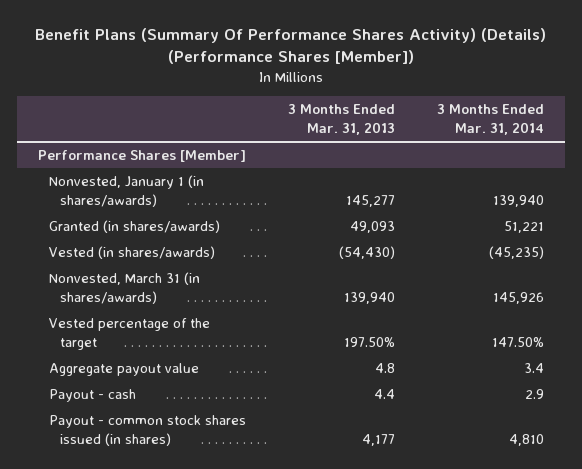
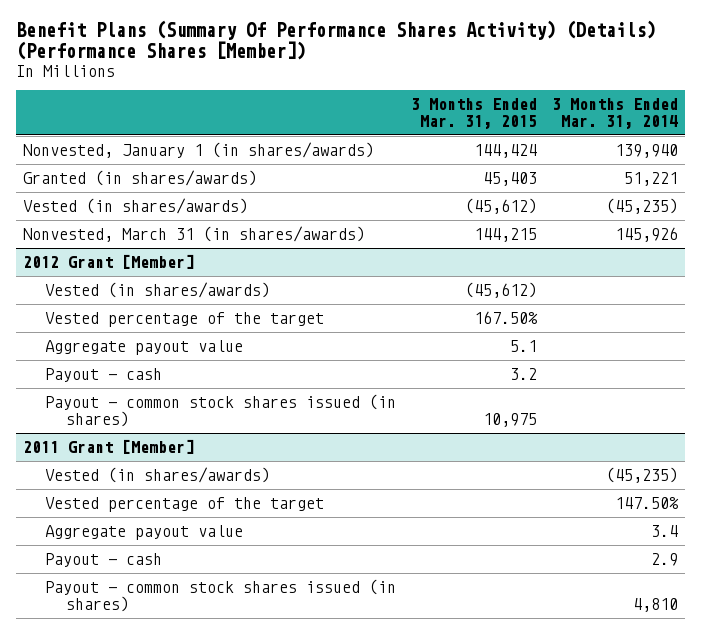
[288,104,396,135] 3 Months Ended Mar. 31, 2013 -> none
none -> [410,98,537,130] 3 Months Ended Mar. 31, 2015
[38,149,247,162] Performance Shares [Member] -> none
none -> [23,254,195,270] 2012 Grant [Member]
none -> [44,282,270,299] Vested (in shares/awards)
none -> [44,312,324,328] Vested percentage of the target
none -> [44,340,243,356] Aggregate payout value
none -> [44,368,162,383] Payout - cash
none -> [44,394,396,428] Payout - common stock shares issued (in shares)
none -> [23,439,195,455] 2011 Grant [Member]
none -> [44,467,270,484] Vested (in shares/awards)

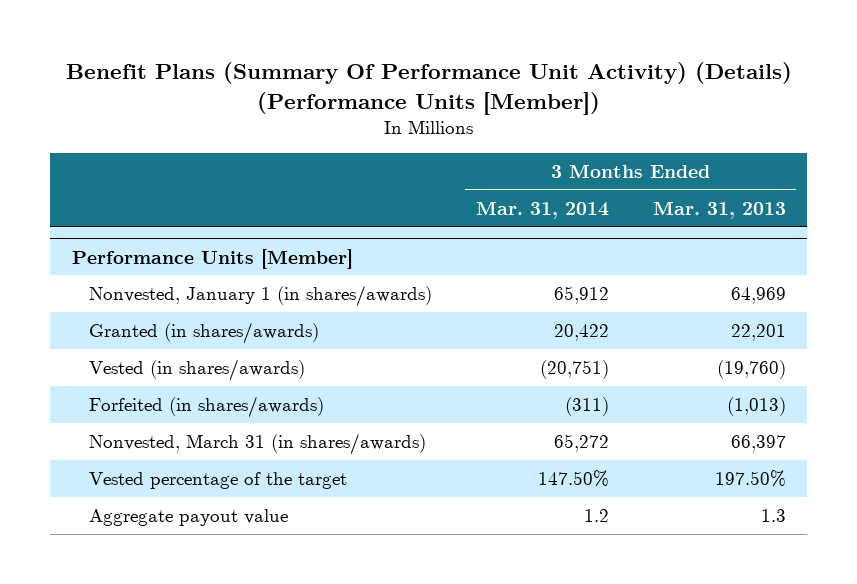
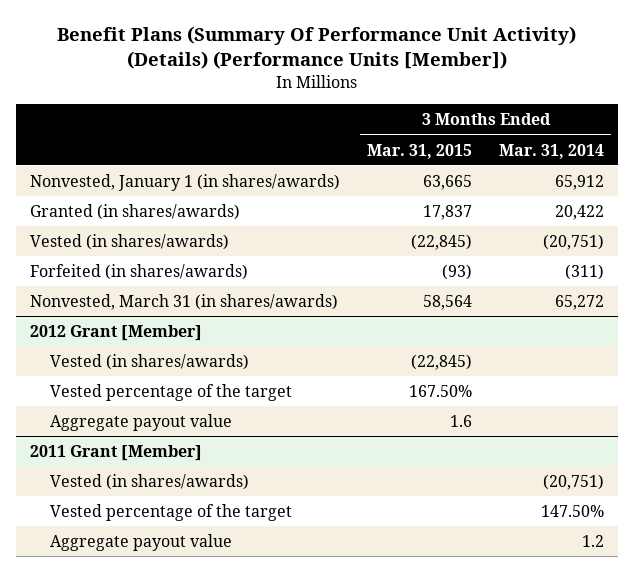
[652,200,786,219] Mar. 31, 2013 -> none
none -> [366,143,472,159] Mar. 31, 2015
[71,248,353,269] Performance Units [Member] -> none
none -> [29,324,202,341] 2012 Grant [Member]
none -> [50,353,250,370] Vested (in shares/awards)
none -> [50,383,293,401] Vested percentage of the target
none -> [50,413,233,431] Aggregate payout value
none -> [29,444,202,461] 2011 Grant [Member]
none -> [50,473,250,490] Vested (in shares/awards)

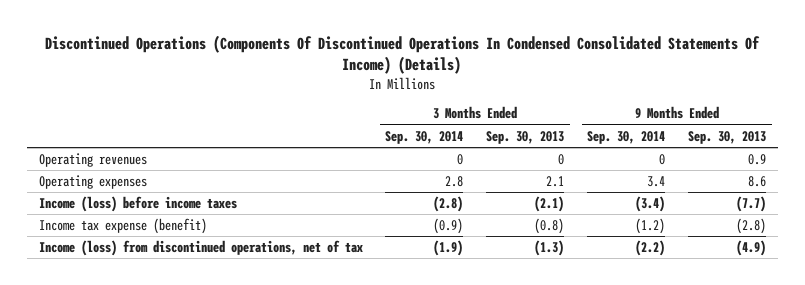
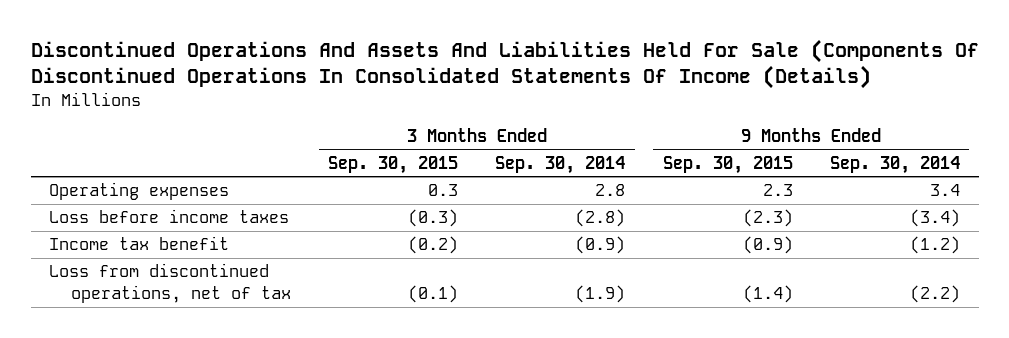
[45,34,761,75] Discontinued Operations (Components Of Discontinued Operations In Condensed Consolidated Statements Of Income) (Details) -> [30,38,979,89] Discontinued Operations And Assets And Liabilities Held For Sale (Components Of Discontinued Operations In Consolidated Statements Of Income (Details)
[486,130,565,144] Sep. 30, 2013 -> none
[688,130,767,144] Sep. 30, 2013 -> none
none -> [328,155,459,174] Sep. 30, 2015
none -> [662,155,793,174] Sep. 30, 2015
[38,152,147,167] Operating revenues -> none
[38,195,237,212] Income (loss) before income taxes -> [49,209,290,224] Loss before income taxes
[38,217,207,234] Income tax expense (benefit) -> [49,236,230,251] Income tax benefit
[38,239,363,256] Income (loss) from discontinued operations, net of tax -> [49,263,291,304] Loss from discontinued operations, net of tax

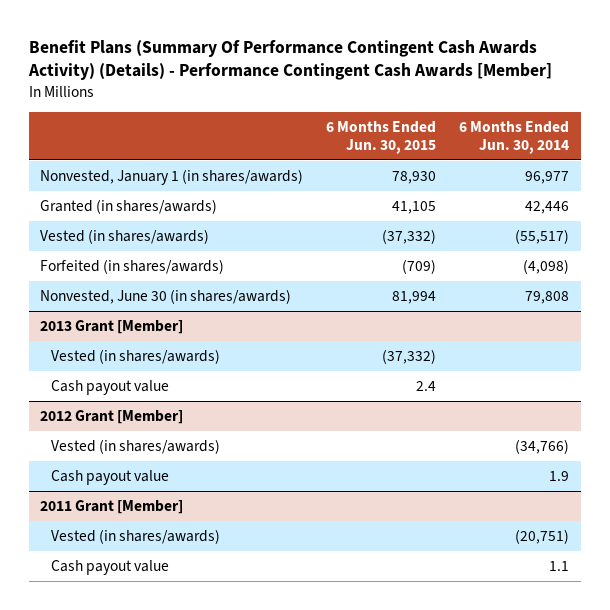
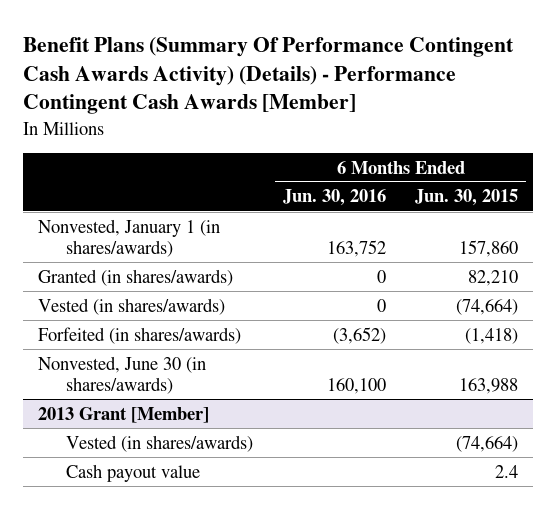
[459,121,570,155] 6 Months Ended Jun. 30, 2014 -> none
none -> [282,189,386,207] Jun. 30, 2016
[392,170,437,184] 78,930 -> [459,240,519,258] 157,860
[392,200,437,214] 41,105 -> [468,269,519,286] 82,210
[382,228,437,244] (37,332) -> [456,298,519,315] (74,664)
[402,258,437,274] (709) -> [465,327,519,344] (1,418)
[392,290,437,304] 81,994 -> [459,378,519,395] 163,988
[382,348,437,364] (37,332) -> [456,435,519,452] (74,664)
[40,409,184,424] 2012 Grant [Member] -> none
[51,438,221,454] Vested (in shares/awards) -> none
[51,469,170,485] Cash payout value -> none
[40,499,184,514] 2011 Grant [Member] -> none
[51,528,221,544] Vested (in shares/awards) -> none
[51,559,170,575] Cash payout value -> none

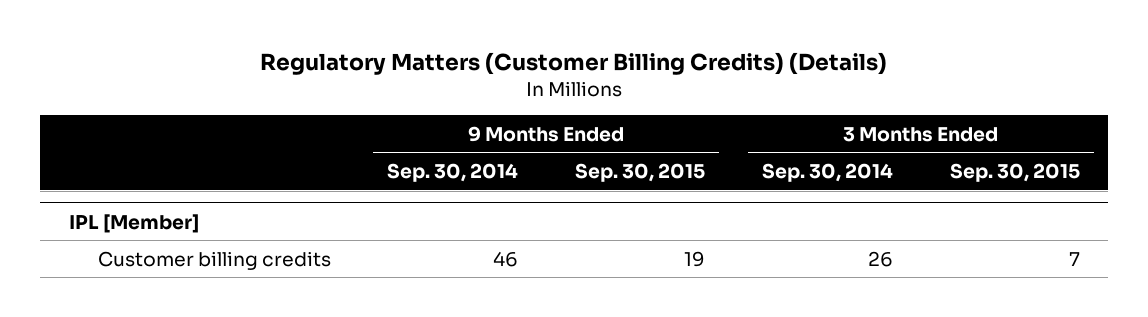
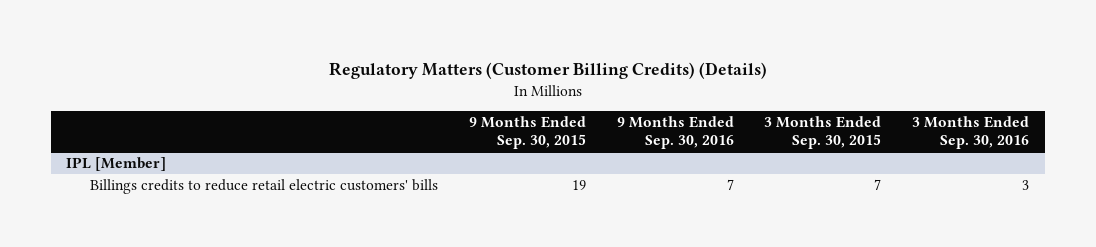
[387,163,519,183] Sep. 30, 2014 -> none
[761,163,893,183] Sep. 30, 2014 -> none
none -> [616,116,734,150] 9 Months Ended Sep. 30, 2016
none -> [912,116,1030,150] 3 Months Ended Sep. 30, 2016
[97,250,331,270] Customer billing credits -> [90,178,439,194] Billings credits to reduce retail electric customers' bills

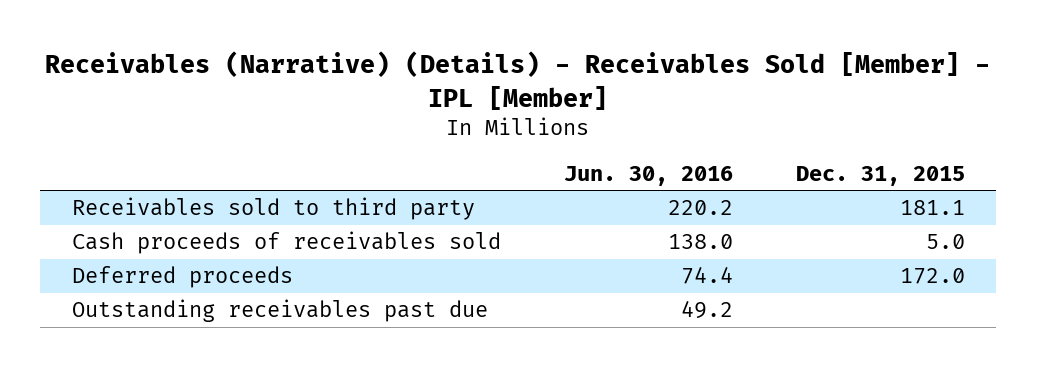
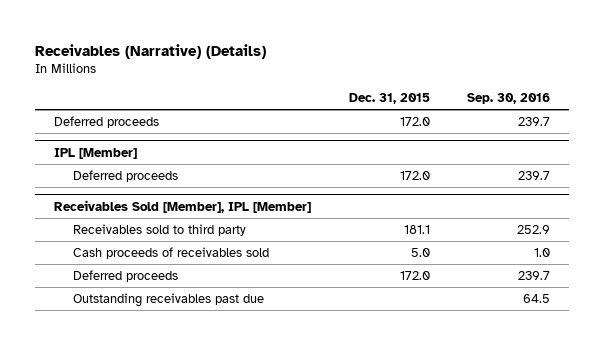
[45,51,991,110] Receivables (Narrative) (Details) - Receivables Sold [Member] - IPL [Member] -> [35,43,267,59] Receivables (Narrative) (Details)
[563,166,733,187] Jun. 30, 2016 -> none
none -> [467,93,551,105] Sep. 30, 2016
none -> [54,116,160,129] Deferred proceeds
none -> [54,147,138,159] IPL [Member]
none -> [72,170,178,183] Deferred proceeds
none -> [54,199,312,213] Receivables Sold [Member], IPL [Member]

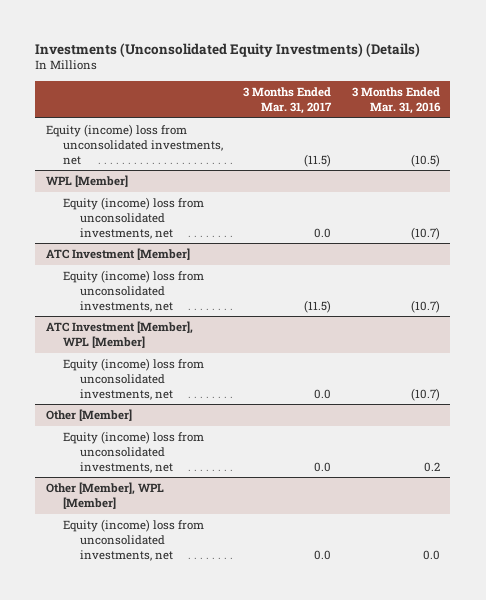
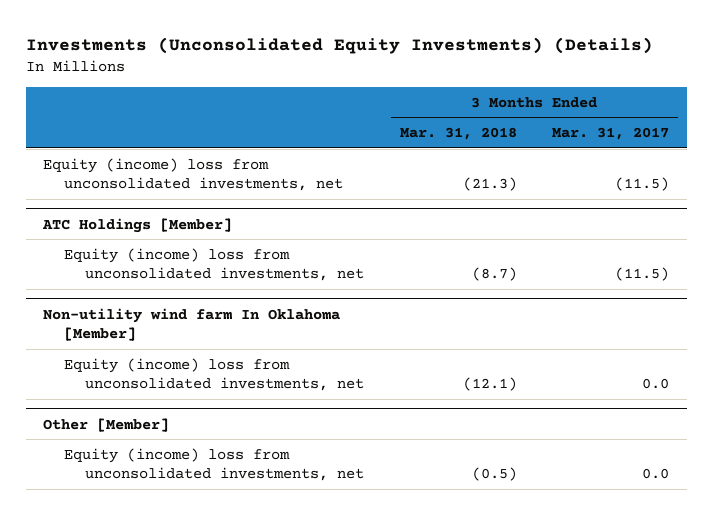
[352,87,442,114] 3 Months Ended Mar. 31, 2016 -> none
none -> [399,127,517,141] Mar. 31, 2018
[45,175,128,188] WPL [Member] -> none
[62,197,204,239] Equity (income) loss from unconsolidated investments, net -> none
[45,248,190,261] ATC Investment [Member] -> [42,217,233,233] ATC Holdings [Member]
[45,321,193,348] ATC Investment [Member], WPL [Member] -> none
none -> [43,307,341,342] Non-utility wind farm In Oklahoma [Member]
[45,482,164,509] Other [Member], WPL [Member] -> none
[62,519,204,561] Equity (income) loss from unconsolidated investments, net -> none

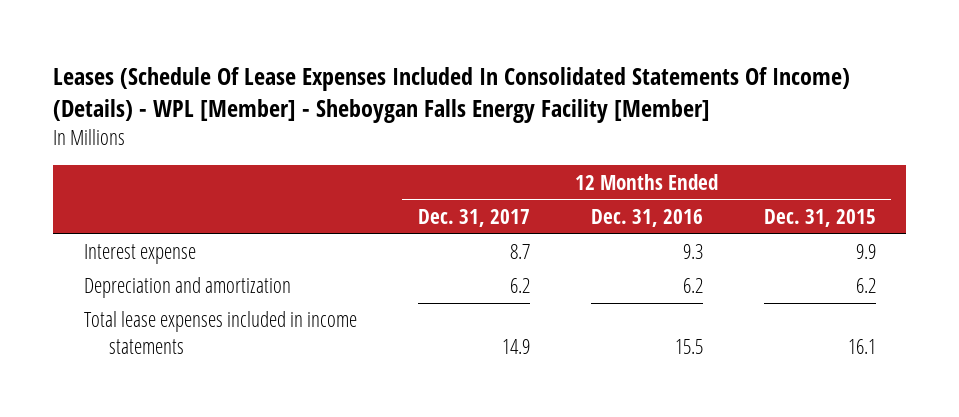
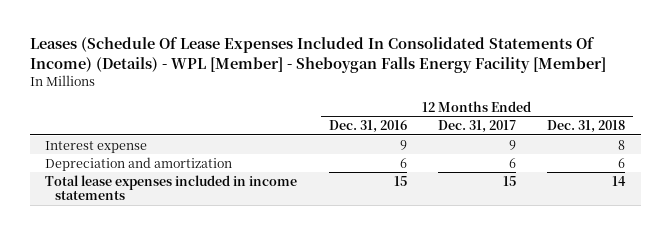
[763,208,876,227] Dec. 31, 2015 -> none
none -> [546,120,625,134] Dec. 31, 2018
[509,244,530,260] 8.7 -> [508,139,516,150] 9
[682,244,703,260] 9.3 -> [399,139,407,150] 9
[509,278,530,294] 6.2 -> [508,157,516,168] 6
[682,278,703,294] 6.2 -> [399,157,407,168] 6
[501,338,530,354] 14.9 -> [502,175,516,186] 15
[674,338,703,354] 15.5 -> [393,175,407,186] 15

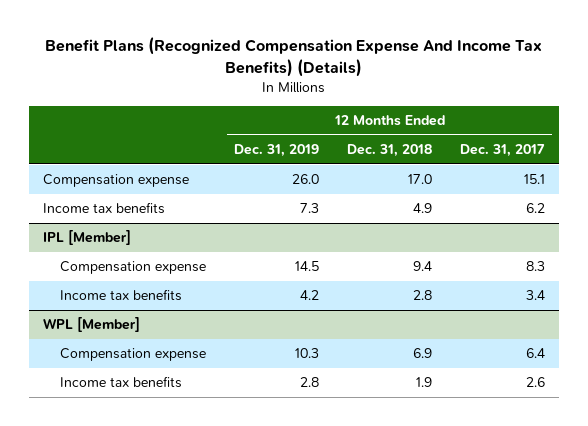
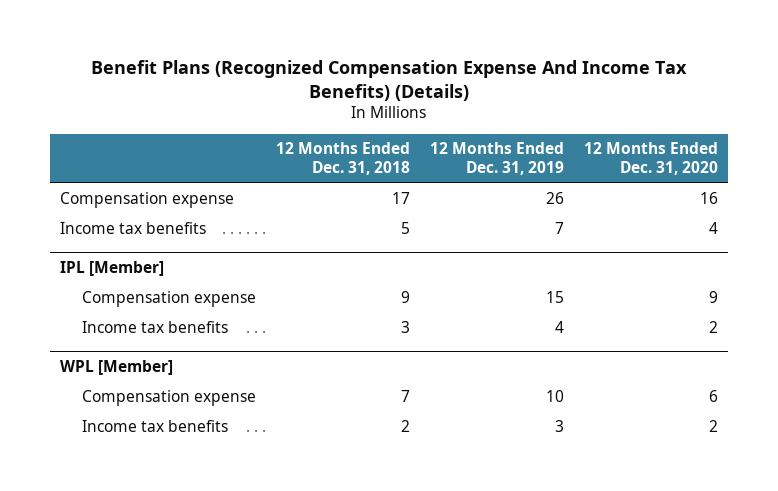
[460,144,546,158] Dec. 31, 2017 -> none
none -> [583,142,718,175] 12 Months Ended Dec. 31, 2020
[292,174,320,185] 26.0 -> [545,191,564,204] 26
[408,174,433,185] 17.0 -> [391,191,410,204] 17
[300,203,320,214] 7.3 -> [554,221,564,234] 7
[413,203,433,214] 4.9 -> [400,221,410,234] 5
[295,261,320,272] 14.5 -> [545,290,564,303] 15
[413,261,433,272] 9.4 -> [400,290,410,303] 9
[300,290,320,301] 4.2 -> [554,320,564,333] 4
[413,290,433,301] 2.8 -> [400,320,410,333] 3
[295,348,320,359] 10.3 -> [545,389,564,402] 10
[413,348,433,359] 6.9 -> [400,389,410,402] 7
[300,377,320,388] 2.8 -> [554,419,564,432] 3
[416,377,433,388] 1.9 -> [400,419,410,432] 2

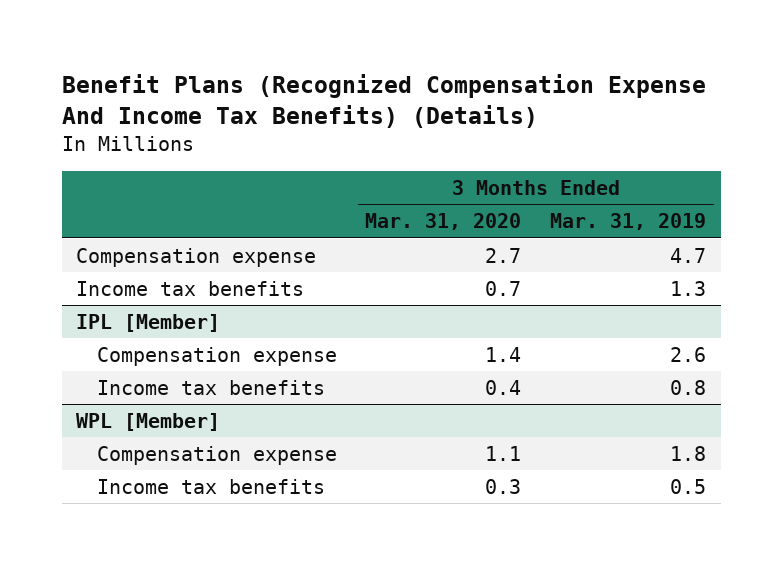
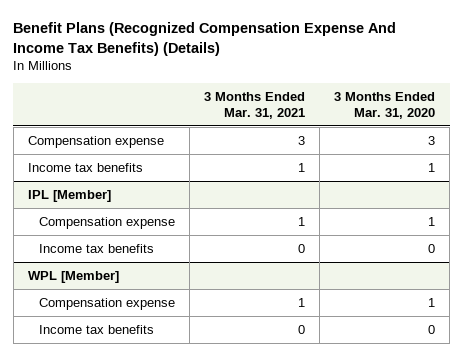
[550,213,707,231] Mar. 31, 2019 -> none
none -> [203,91,305,120] 3 Months Ended Mar. 31, 2021
[485,248,522,264] 2.7 -> [428,135,436,145] 3
[485,281,522,297] 0.7 -> [428,162,436,172] 1
[485,347,522,363] 1.4 -> [428,216,436,226] 1
[485,380,522,396] 0.4 -> [428,243,436,253] 0
[485,446,522,462] 1.1 -> [428,297,436,307] 1
[485,479,522,495] 0.3 -> [428,324,436,334] 0

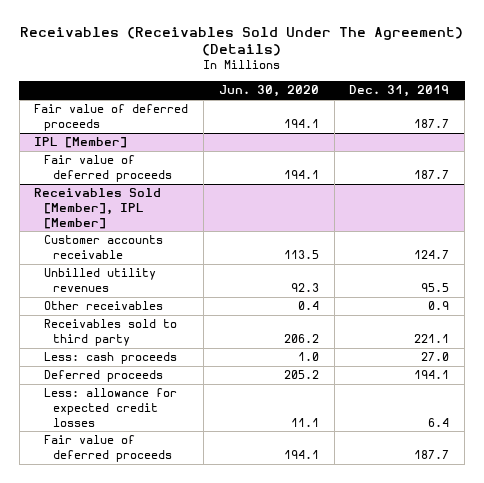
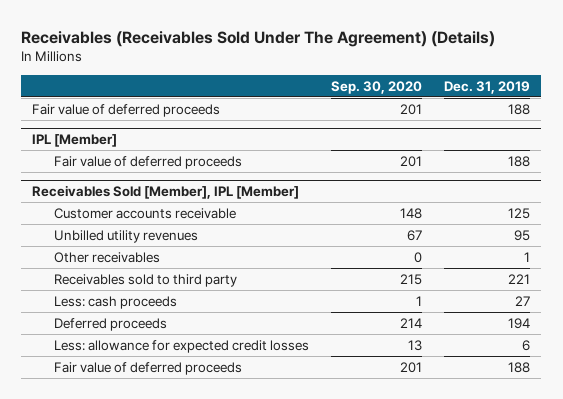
[218,85,319,98] Jun. 30, 2020 -> none
none -> [331,80,423,94] Sep. 30, 2020
[414,119,450,129] 187.7 -> [508,103,531,115] 188
[414,170,450,180] 187.7 -> [508,155,531,167] 188
[414,250,450,260] 124.7 -> [508,207,531,219] 125
[421,283,450,293] 95.5 -> [514,229,531,241] 95
[428,301,450,311] 0.9 -> [524,251,531,262] 1
[414,334,450,344] 221.1 -> [508,273,531,284] 221
[421,352,450,362] 27.0 -> [515,295,531,306] 27
[414,370,450,380] 194.1 -> [508,317,531,329] 194
[428,417,450,427] 6.4 -> [522,339,531,351] 6
[414,450,450,460] 187.7 -> [508,361,531,373] 188

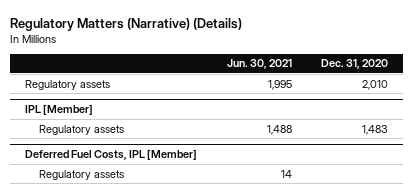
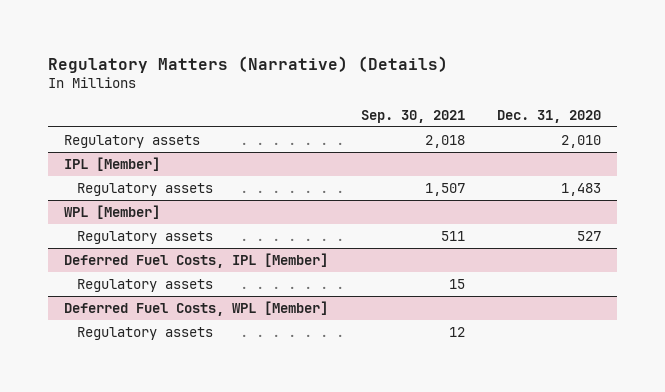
[226,59,292,70] Jun. 30, 2021 -> none
none -> [360,109,465,123] Sep. 30, 2021
none -> [64,205,161,220] WPL [Member]
none -> [76,231,213,245] Regulatory assets
none -> [64,301,329,317] Deferred Fuel Costs, WPL [Member]
none -> [76,327,213,341] Regulatory assets

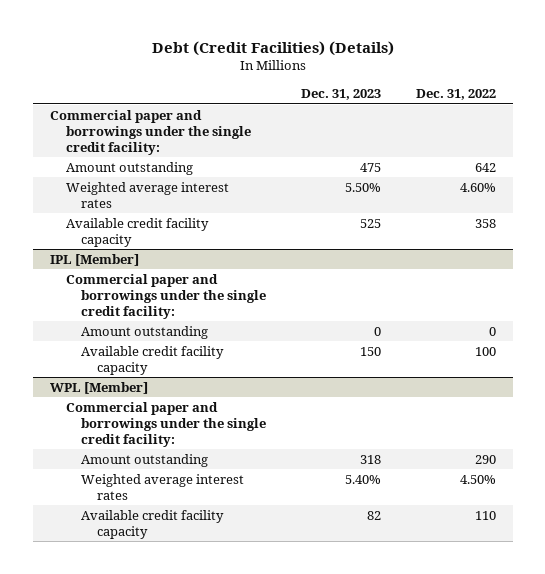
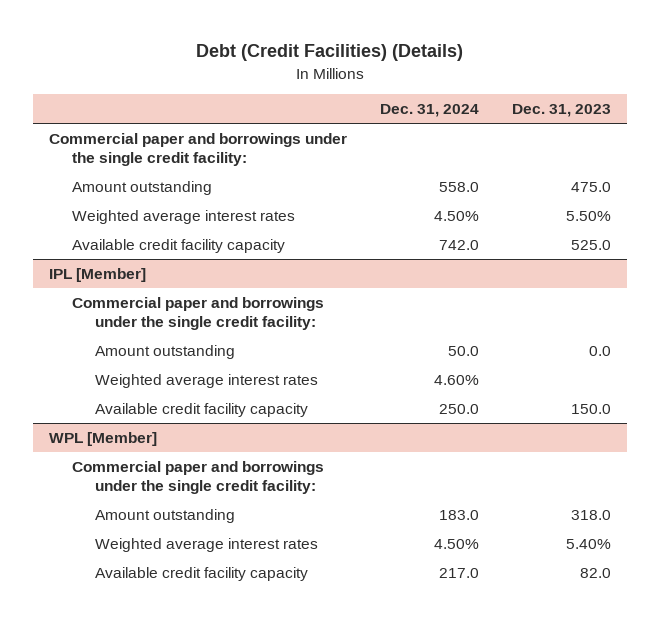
[415,89,496,101] Dec. 31, 2022 -> none
none -> [379,104,479,118] Dec. 31, 2024
[360,162,382,172] 475 -> [570,181,611,192] 475.0
[360,218,382,228] 525 -> [570,239,611,250] 525.0
[374,326,382,336] 0 -> [588,345,611,356] 0.0
none -> [95,373,319,388] Weighted average interest rates
[360,346,382,356] 150 -> [570,403,611,414] 150.0
[360,454,382,464] 318 -> [570,509,611,520] 318.0
[367,510,382,520] 82 -> [579,567,611,578] 82.0

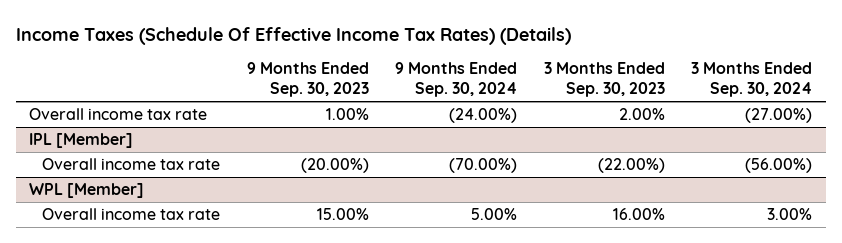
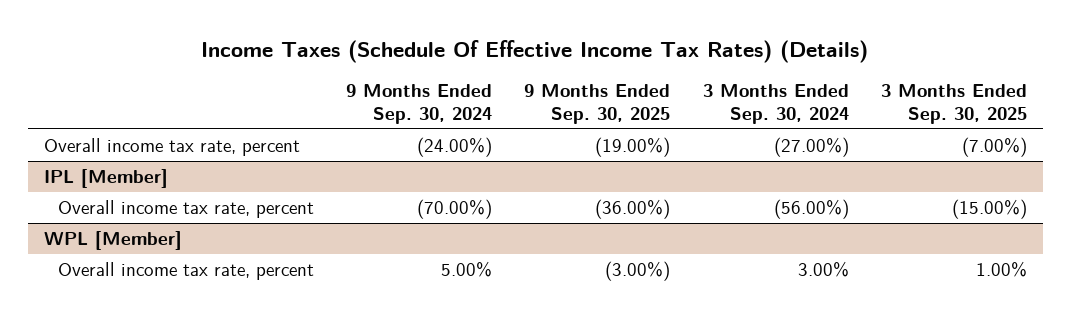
[246,62,369,98] 9 Months Ended Sep. 30, 2023 -> none
[543,62,665,98] 3 Months Ended Sep. 30, 2023 -> none
none -> [524,84,671,124] 9 Months Ended Sep. 30, 2025
none -> [880,84,1027,124] 3 Months Ended Sep. 30, 2025
[29,108,208,121] Overall income tax rate -> [43,138,300,157] Overall income tax rate, percent
[42,158,221,171] Overall income tax rate -> [57,200,314,219] Overall income tax rate, percent
[42,208,221,221] Overall income tax rate -> [57,262,314,281] Overall income tax rate, percent

